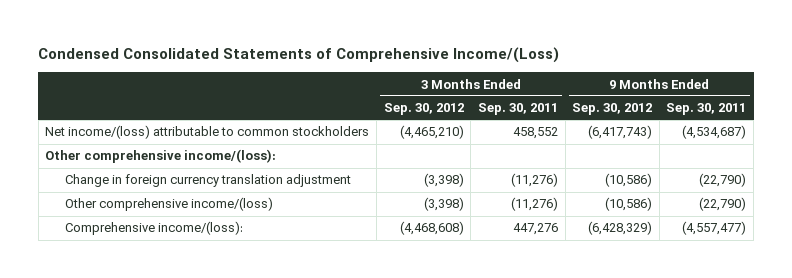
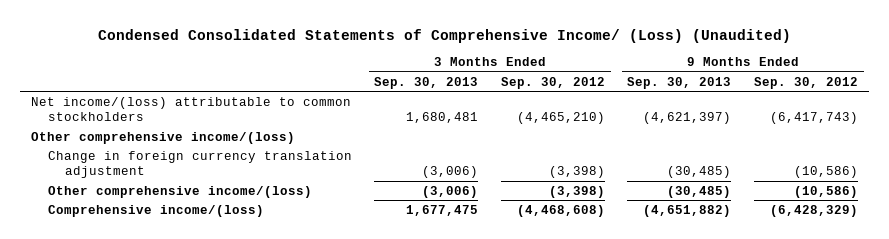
[38,46,560,63] Condensed Consolidated Statements of Comprehensive Income/(Loss) -> [97,28,791,43] Condensed Consolidated Statements of Comprehensive Income/ (Loss) (Unaudited)
[477,103,558,116] Sep. 30, 2011 -> none
[666,103,747,116] Sep. 30, 2011 -> none
none -> [374,76,479,89] Sep. 30, 2013
none -> [627,76,732,89] Sep. 30, 2013
[45,149,277,164] Other comprehensive income/(loss): -> [31,131,296,144] Other comprehensive income/(loss)
[64,221,243,236] Comprehensive income/(loss): -> [47,204,264,217] Comprehensive income/(loss)

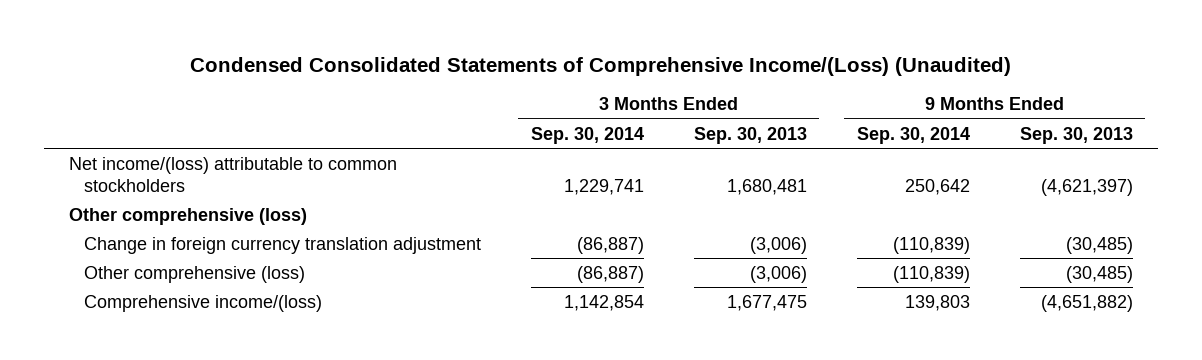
[97,28,791,43] Condensed Consolidated Statements of Comprehensive Income/ (Loss) (Unaudited) -> [189,56,1011,76] Condensed Consolidated Statements of Comprehensive Income/(Loss) (Unaudited)
[500,76,605,89] Sep. 30, 2012 -> none
[754,76,859,89] Sep. 30, 2012 -> none
none -> [530,126,644,144] Sep. 30, 2014
none -> [856,126,970,144] Sep. 30, 2014
[31,131,296,144] Other comprehensive income/(loss) -> [69,207,308,225] Other comprehensive (loss)
[47,185,312,198] Other comprehensive income/(loss) -> [83,265,305,283] Other comprehensive (loss)

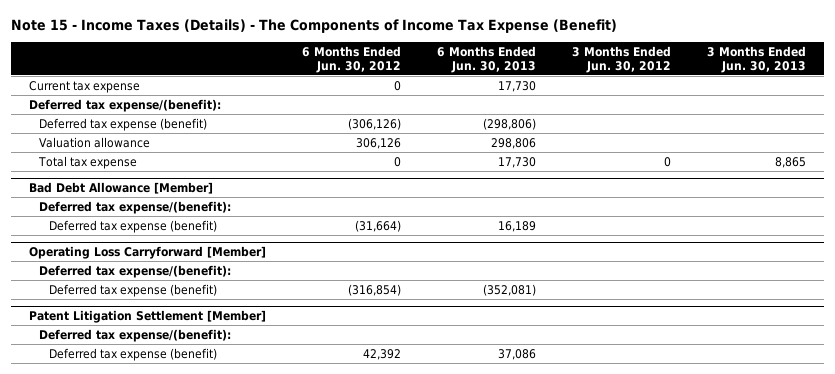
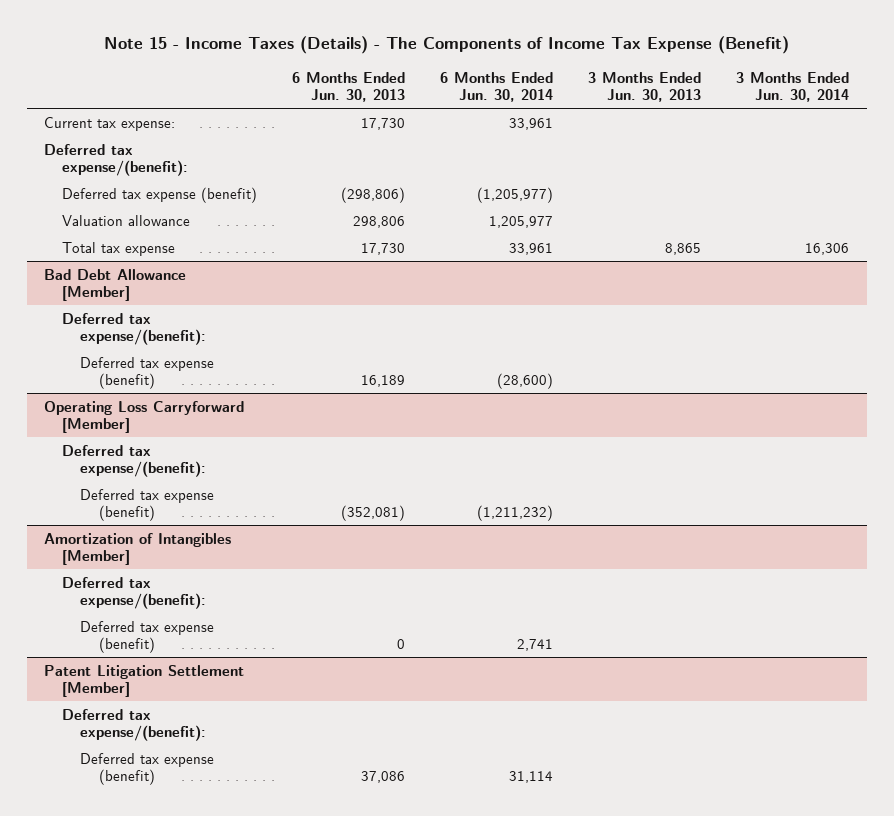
[301,45,401,73] 6 Months Ended Jun. 30, 2012 -> none
[571,45,671,73] 3 Months Ended Jun. 30, 2012 -> none
none -> [440,71,554,102] 6 Months Ended Jun. 30, 2014
none -> [736,71,850,102] 3 Months Ended Jun. 30, 2014
[29,80,141,93] Current tax expense -> [44,116,176,131] Current tax expense:
none -> [44,532,232,565] Amortization of Intangibles [Member]
none -> [62,576,207,609] Deferred tax expense/(benefit):
none -> [80,620,215,653] Deferred tax expense (benefit)

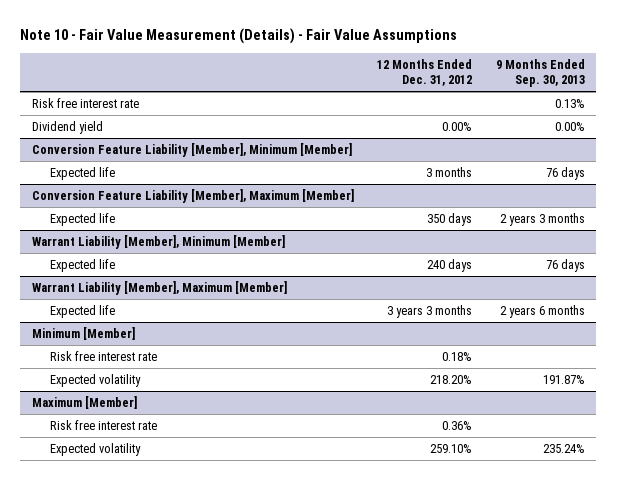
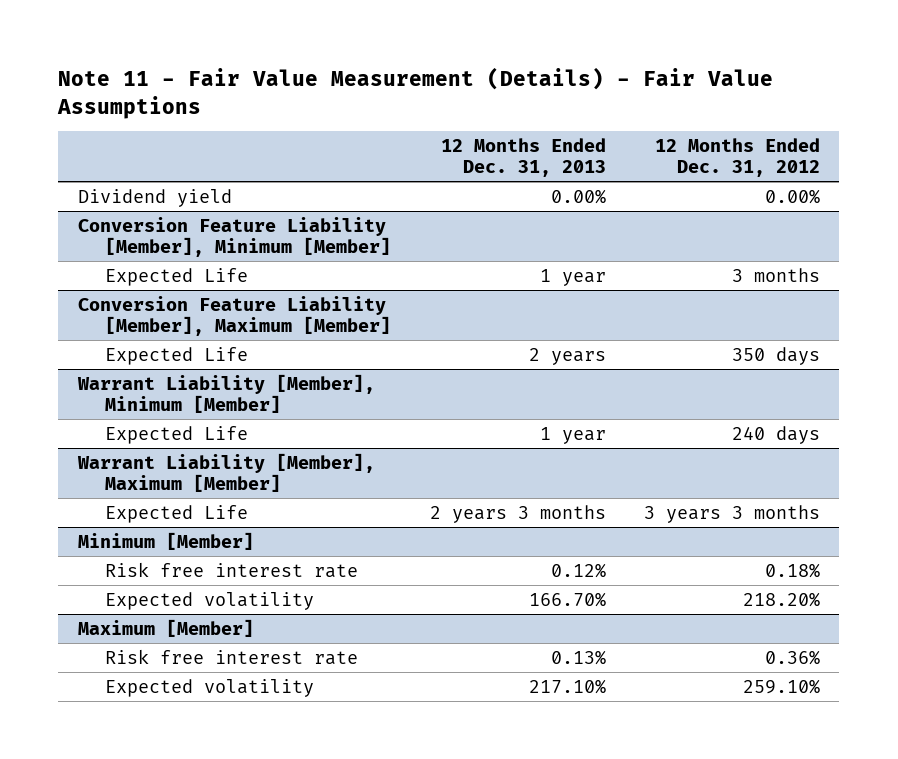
[20,27,458,44] Note 10 - Fair Value Measurement (Details) - Fair Value Assumptions -> [57,66,774,119] Note 11 - Fair Value Measurement (Details) - Fair Value Assumptions
[495,58,585,88] 9 Months Ended Sep. 30, 2013 -> none
none -> [440,137,606,178] 12 Months Ended Dec. 31, 2013
[31,97,139,108] Risk free interest rate -> none
[50,166,116,180] Expected life -> [105,267,249,286] Expected Life
[50,212,116,226] Expected life -> [105,346,249,365] Expected Life
[50,258,116,272] Expected life -> [105,425,249,444] Expected Life
[50,304,116,318] Expected life -> [105,504,249,523] Expected Life

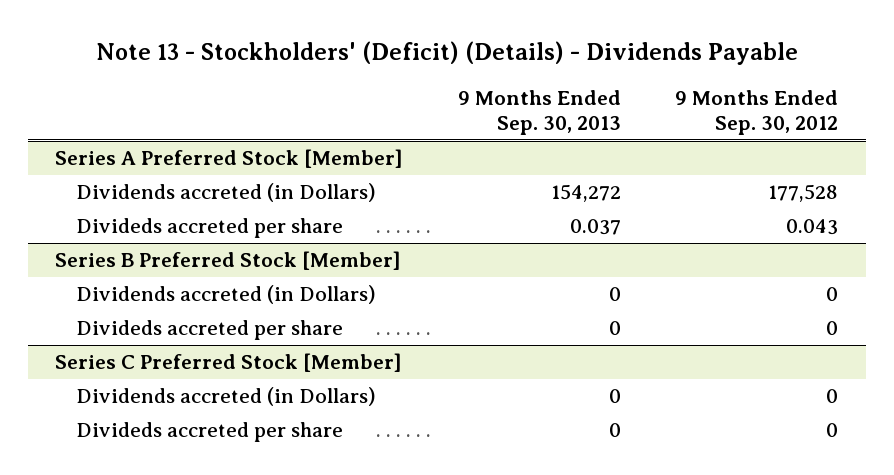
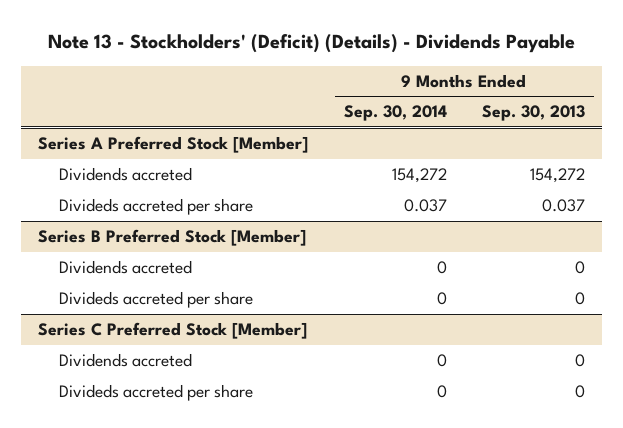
[675,90,839,136] 9 Months Ended Sep. 30, 2012 -> none
none -> [343,105,447,122] Sep. 30, 2014
[75,183,376,203] Dividends accreted (in Dollars) -> [58,167,192,182] Dividends accreted
[75,285,376,305] Dividends accreted (in Dollars) -> [58,260,192,275] Dividends accreted
[75,387,376,407] Dividends accreted (in Dollars) -> [58,353,192,368] Dividends accreted

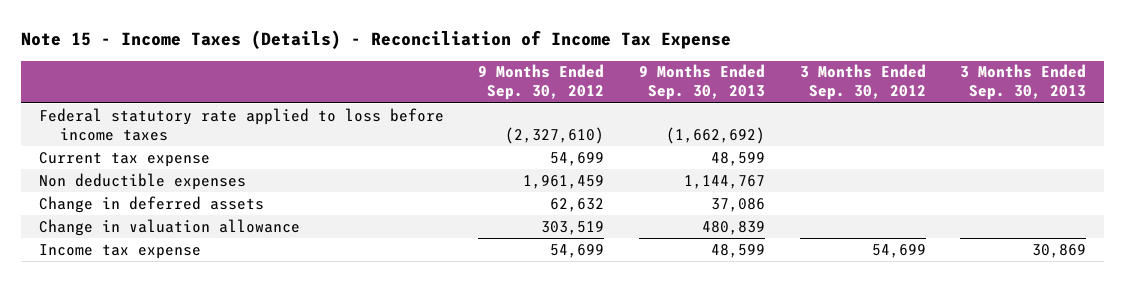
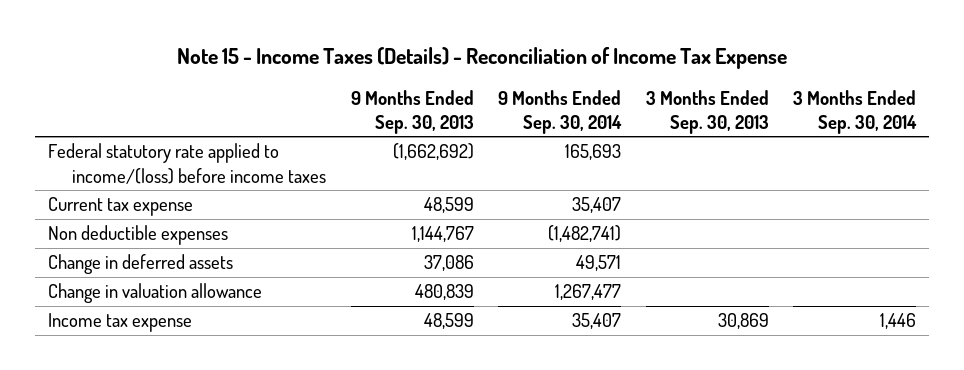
[478,64,605,101] 9 Months Ended Sep. 30, 2012 -> none
[799,64,926,101] 3 Months Ended Sep. 30, 2012 -> none
none -> [498,89,623,134] 9 Months Ended Sep. 30, 2014
none -> [793,89,918,134] 3 Months Ended Sep. 30, 2014
[38,107,444,141] Federal statutory rate applied to loss before income taxes -> [47,143,327,184] Federal statutory rate applied to income/(loss) before income taxes

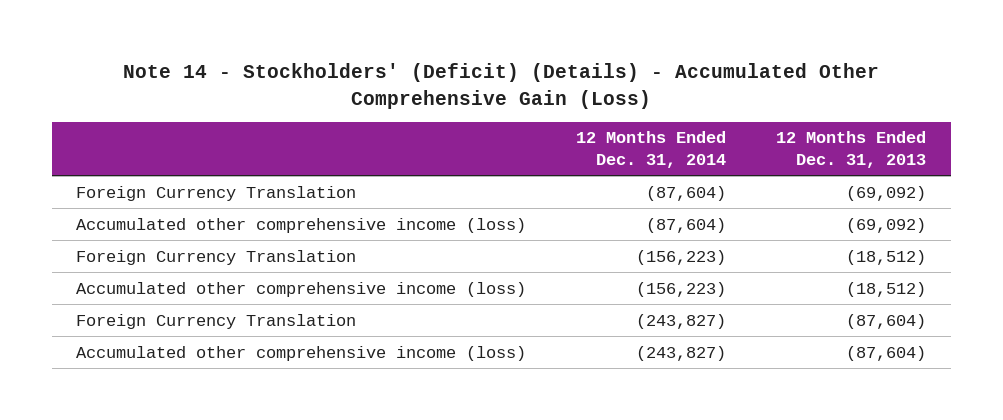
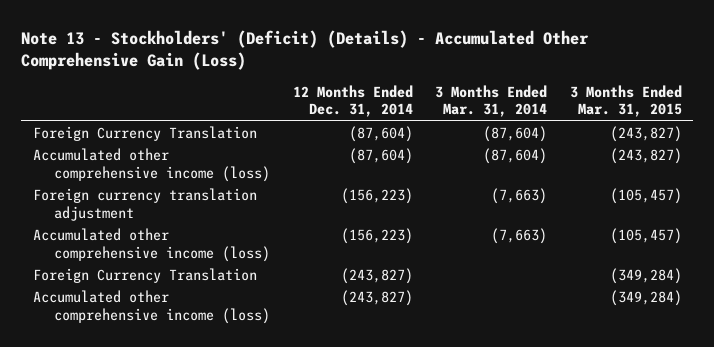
[123,63,880,109] Note 14 - Stockholders' (Deficit) (Details) - Accumulated Other Comprehensive Gain (Loss) -> [21,29,590,71] Note 13 - Stockholders' (Deficit) (Details) - Accumulated Other Comprehensive Gain (Loss)
[776,131,927,168] 12 Months Ended Dec. 31, 2013 -> none
none -> [435,85,548,118] 3 Months Ended Mar. 31, 2014
none -> [569,85,682,118] 3 Months Ended Mar. 31, 2015
[76,249,357,265] Foreign Currency Translation -> [32,188,257,221] Foreign currency translation adjustment

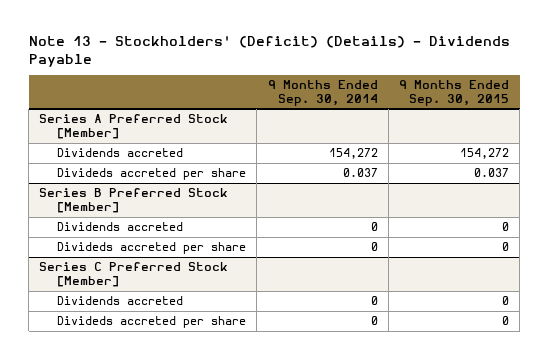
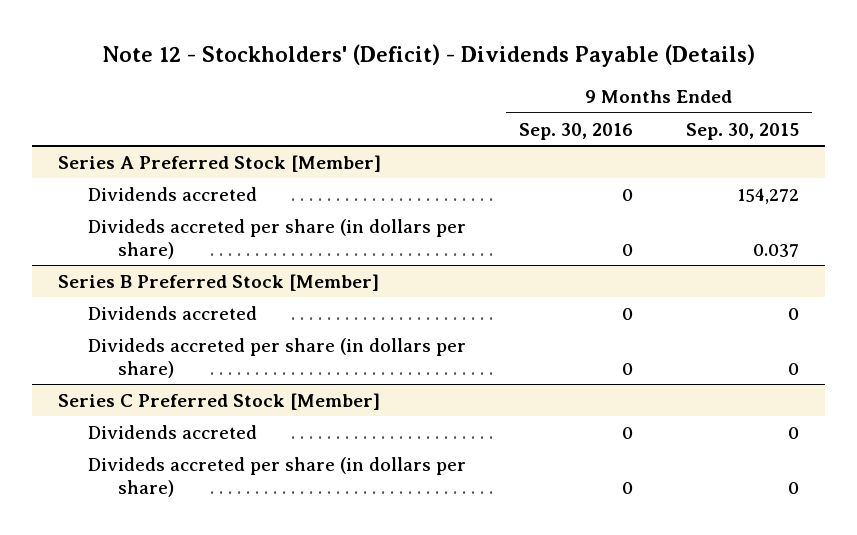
[28,36,510,67] Note 13 - Stockholders' (Deficit) (Details) - Dividends Payable -> [101,43,755,67] Note 12 - Stockholders' (Deficit) - Dividends Payable (Details)
[267,79,378,106] 9 Months Ended Sep. 30, 2014 -> none
none -> [519,122,634,140] Sep. 30, 2016
[57,168,247,181] Divideds accreted per share -> [88,218,467,259] Divideds accreted per share (in dollars per share)
[57,242,247,255] Divideds accreted per share -> [88,337,467,378] Divideds accreted per share (in dollars per share)
[57,316,247,329] Divideds accreted per share -> [88,456,467,497] Divideds accreted per share (in dollars per share)

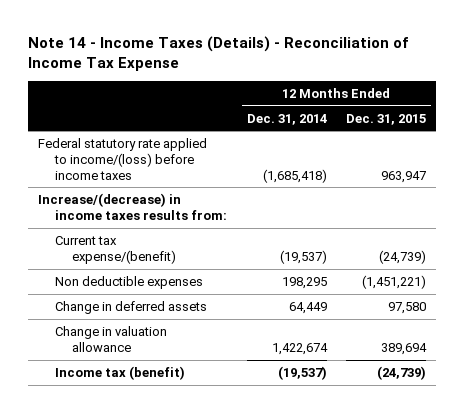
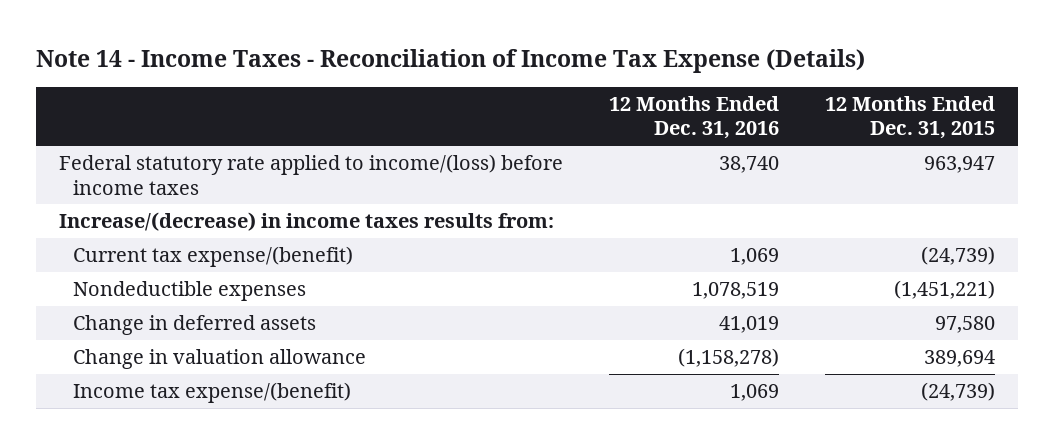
[28,36,409,72] Note 14 - Income Taxes (Details) - Reconciliation of Income Tax Expense -> [35,48,865,73] Note 14 - Income Taxes - Reconciliation of Income Tax Expense (Details)
[246,113,327,125] Dec. 31, 2014 -> none
none -> [608,96,779,140] 12 Months Ended Dec. 31, 2016
[55,275,204,289] Non deductible expenses -> [73,281,307,302] Nondeductible expenses
[55,365,186,380] Income tax (benefit) -> [73,382,352,404] Income tax expense/(benefit)

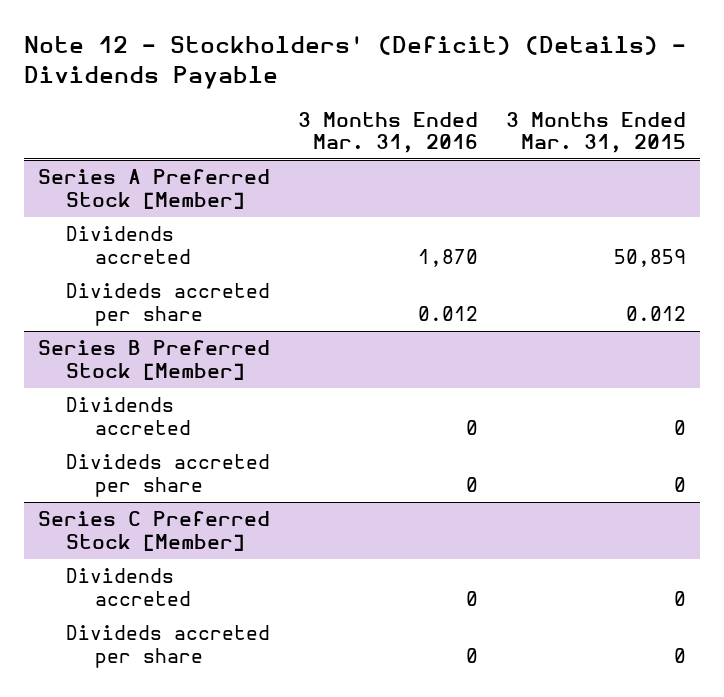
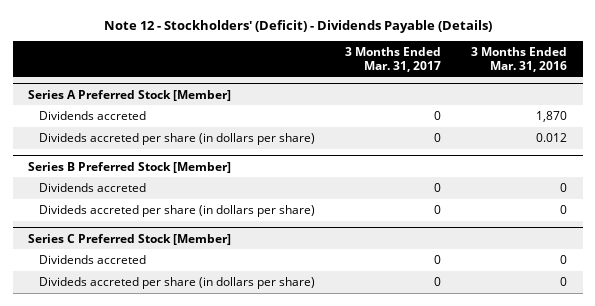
[23,36,686,90] Note 12 - Stockholders' (Deficit) (Details) - Dividends Payable -> [103,20,492,34] Note 12 - Stockholders' (Deficit) - Dividends Payable (Details)
[506,111,687,154] 3 Months Ended Mar. 31, 2015 -> none
none -> [345,47,442,72] 3 Months Ended Mar. 31, 2017
[66,283,271,326] Divideds accreted per share -> [38,132,315,145] Divideds accreted per share (in dollars per share)
[66,454,271,497] Divideds accreted per share -> [38,204,315,217] Divideds accreted per share (in dollars per share)
[66,625,271,668] Divideds accreted per share -> [38,276,315,289] Divideds accreted per share (in dollars per share)

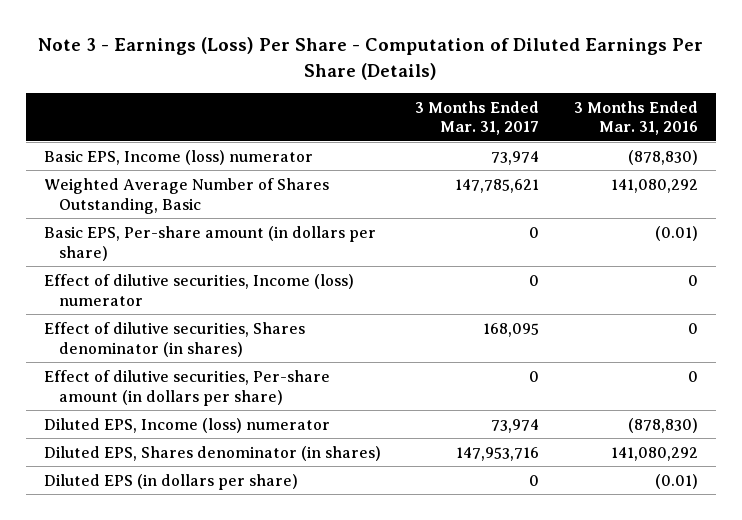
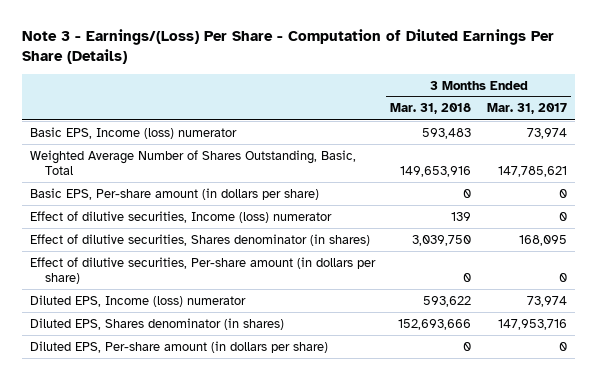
[37,37,703,80] Note 3 - Earnings (Loss) Per Share - Computation of Diluted Earnings Per Share (Details) -> [21,29,554,65] Note 3 - Earnings/(Loss) Per Share - Computation of Diluted Earnings Per Share (Details)
[574,100,699,136] 3 Months Ended Mar. 31, 2016 -> none
none -> [390,103,472,115] Mar. 31, 2018
[43,177,329,214] Weighted Average Number of Shares Outstanding, Basic -> [29,149,356,176] Weighted Average Number of Shares Outstanding, Basic, Total
[43,473,298,490] Diluted EPS (in dollars per share) -> [29,340,328,353] Diluted EPS, Per-share amount (in dollars per share)

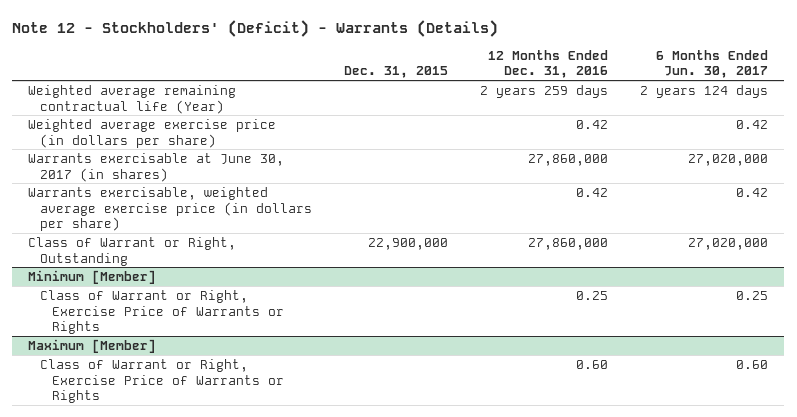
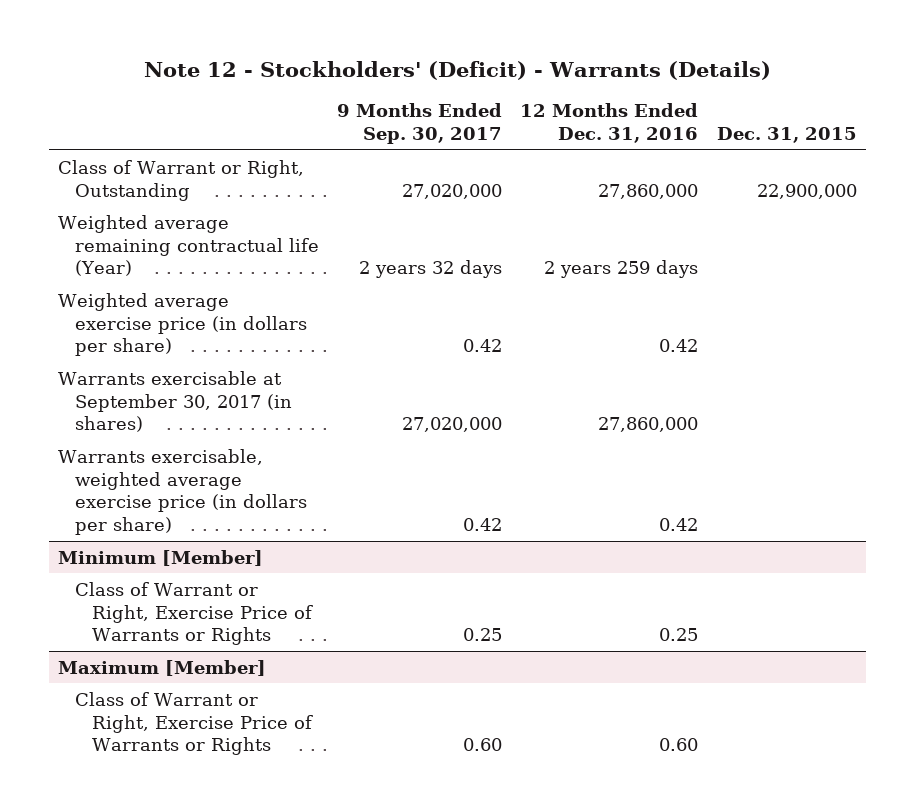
[656,49,769,79] 6 Months Ended Jun. 30, 2017 -> none
none -> [337,103,503,145] 9 Months Ended Sep. 30, 2017
[28,236,237,266] Class of Warrant or Right, Outstanding -> [57,159,304,201] Class of Warrant or Right, Outstanding
[28,152,285,182] Warrants exercisable at June 30, 2017 (in shares) -> [57,370,292,433] Warrants exercisable at September 30, 2017 (in shares)

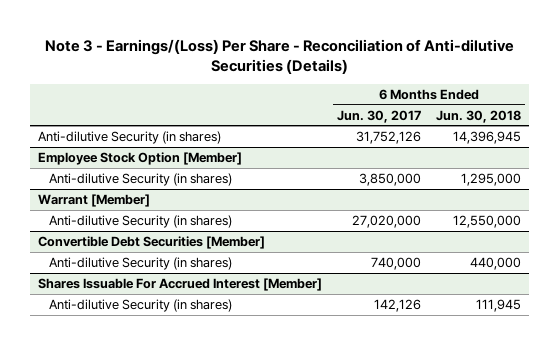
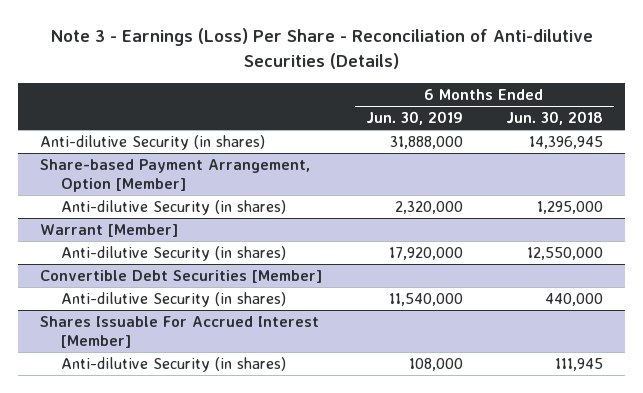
[44,38,514,74] Note 3 - Earnings/(Loss) Per Share - Reconciliation of Anti-dilutive Securities (Details) -> [50,28,593,69] Note 3 - Earnings (Loss) Per Share - Reconciliation of Anti-dilutive Securities (Details)
[337,109,422,123] Jun. 30, 2017 -> none
none -> [365,111,463,126] Jun. 30, 2019
[38,152,243,166] Employee Stock Option [Member] -> [39,159,310,192] Share-based Payment Arrangement, Option [Member]

